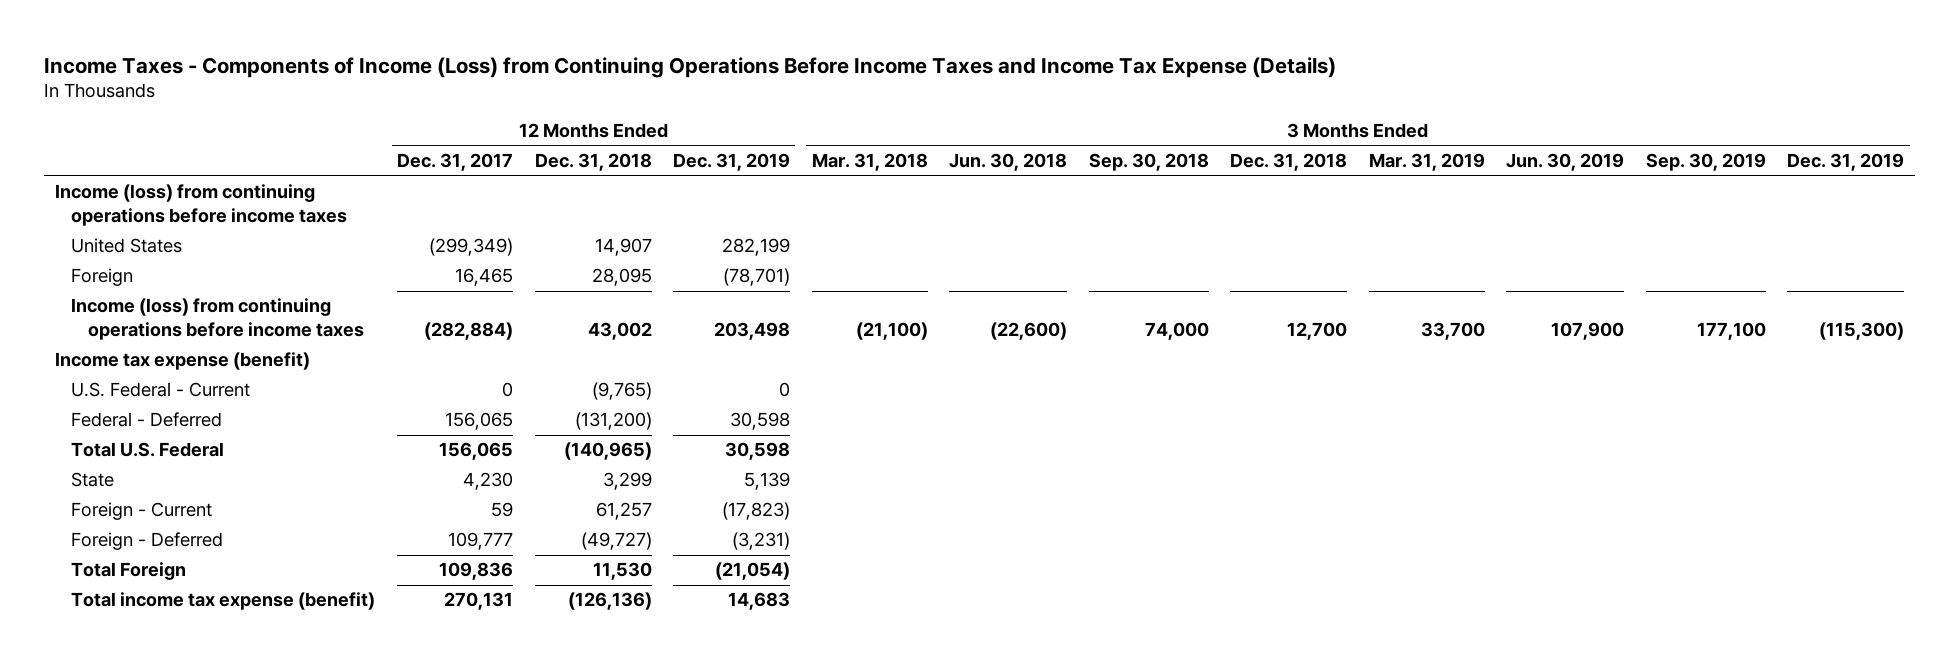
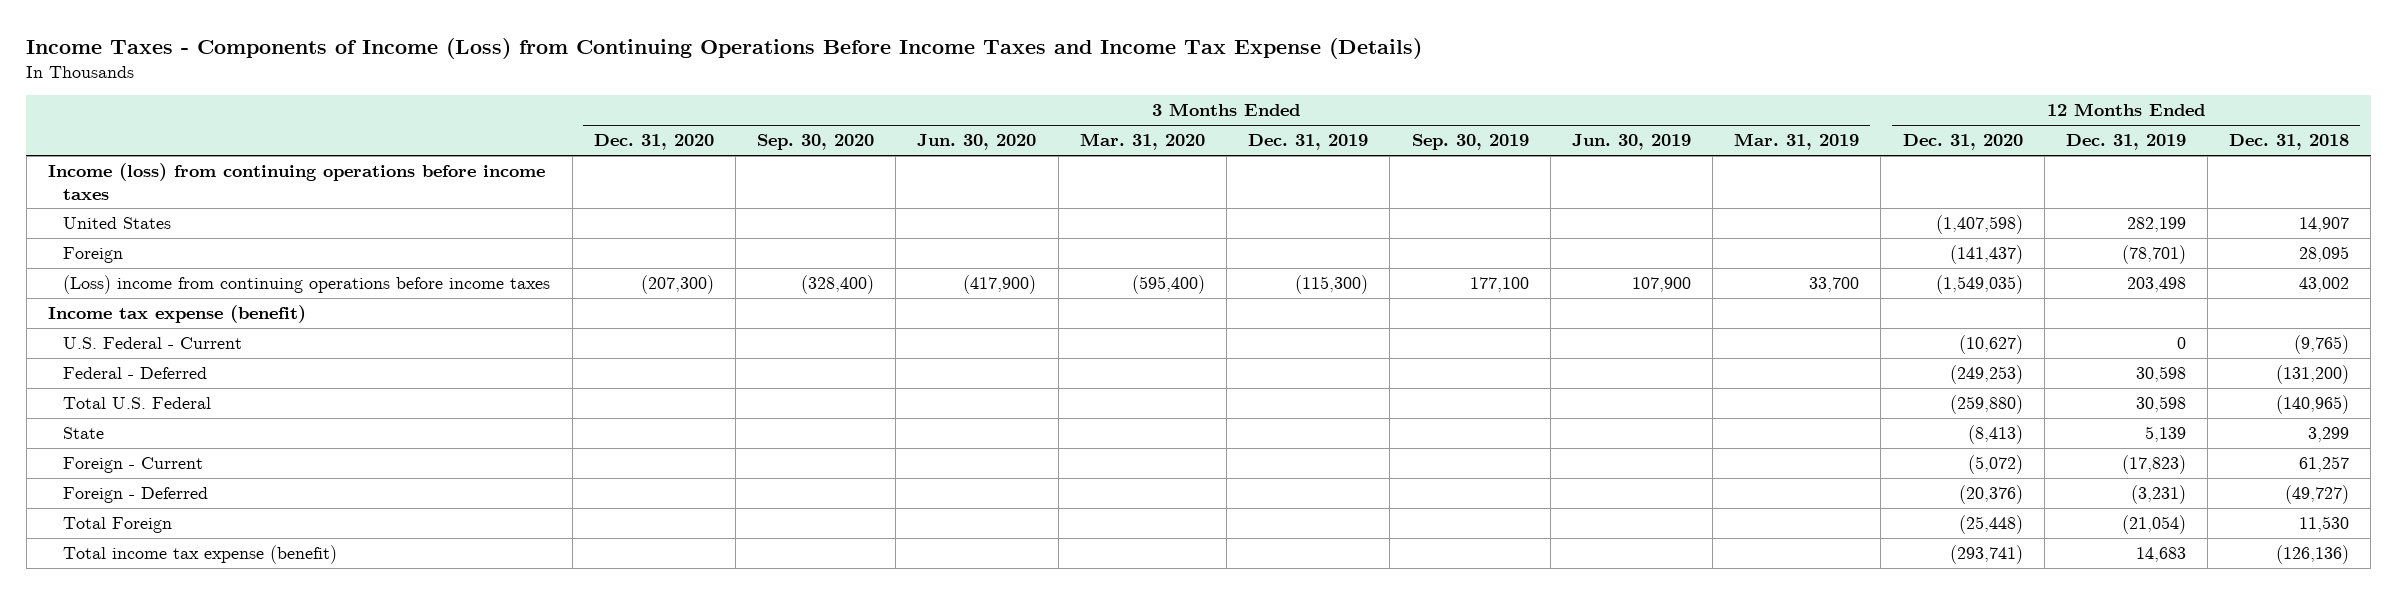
[396,153,513,172] Dec. 31, 2017 -> none
[811,153,928,172] Mar. 31, 2018 -> none
[949,153,1068,172] Jun. 30, 2018 -> none
[1088,153,1209,172] Sep. 30, 2018 -> none
[1230,153,1348,172] Dec. 31, 2018 -> none
none -> [593,134,714,151] Dec. 31, 2020
none -> [757,134,875,151] Sep. 30, 2020
none -> [917,134,1037,151] Jun. 30, 2020
none -> [1079,133,1205,151] Mar. 31, 2020
none -> [1902,134,2023,151] Dec. 31, 2020
[71,298,365,341] Income (loss) from continuing operations before income taxes -> [63,275,551,295] (Loss) income from continuing operations before income taxes

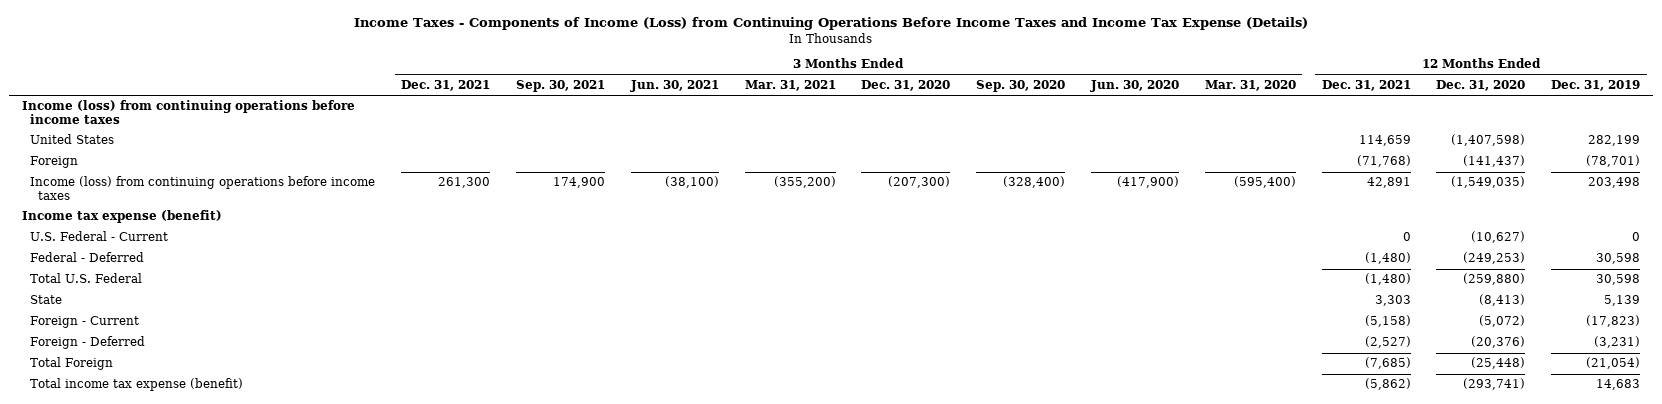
[1248,134,1369,151] Dec. 31, 2019 -> none
[1411,134,1529,151] Sep. 30, 2019 -> none
[1571,134,1691,151] Jun. 30, 2019 -> none
[1734,133,1860,151] Mar. 31, 2019 -> none
[2229,134,2350,151] Dec. 31, 2018 -> none
none -> [401,80,491,92] Dec. 31, 2021
none -> [516,80,606,93] Sep. 30, 2021
none -> [629,80,719,93] Jun. 30, 2021
none -> [744,80,836,92] Mar. 31, 2021
none -> [1321,80,1411,92] Dec. 31, 2021
[63,275,551,295] (Loss) income from continuing operations before income taxes -> [30,176,376,200] Income (loss) from continuing operations before income taxes

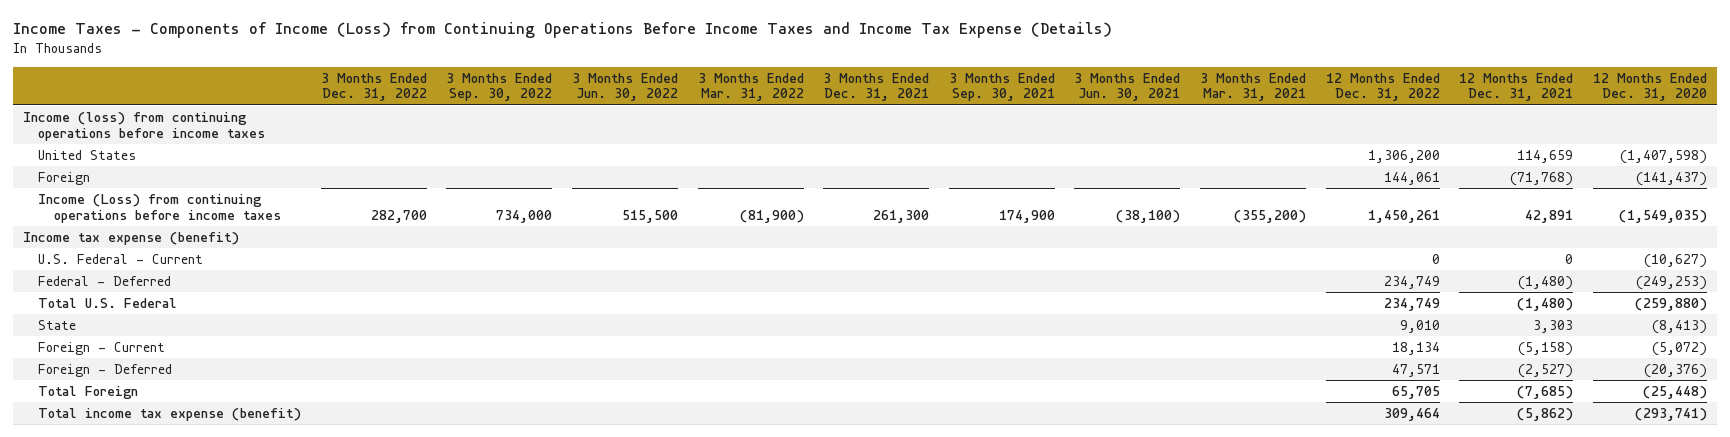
[861,80,951,92] Dec. 31, 2020 -> none
[976,80,1066,93] Sep. 30, 2020 -> none
[1089,80,1179,93] Jun. 30, 2020 -> none
[1204,80,1296,92] Mar. 31, 2020 -> none
[1551,80,1641,92] Dec. 31, 2019 -> none
none -> [320,72,427,102] 3 Months Ended Dec. 31, 2022
none -> [446,72,553,102] 3 Months Ended Sep. 30, 2022
none -> [571,72,678,102] 3 Months Ended Jun. 30, 2022
none -> [697,72,804,102] 3 Months Ended Mar. 31, 2022
none -> [1325,72,1440,102] 12 Months Ended Dec. 31, 2022
[30,176,376,200] Income (loss) from continuing operations before income taxes -> [38,193,281,223] Income (Loss) from continuing operations before income taxes

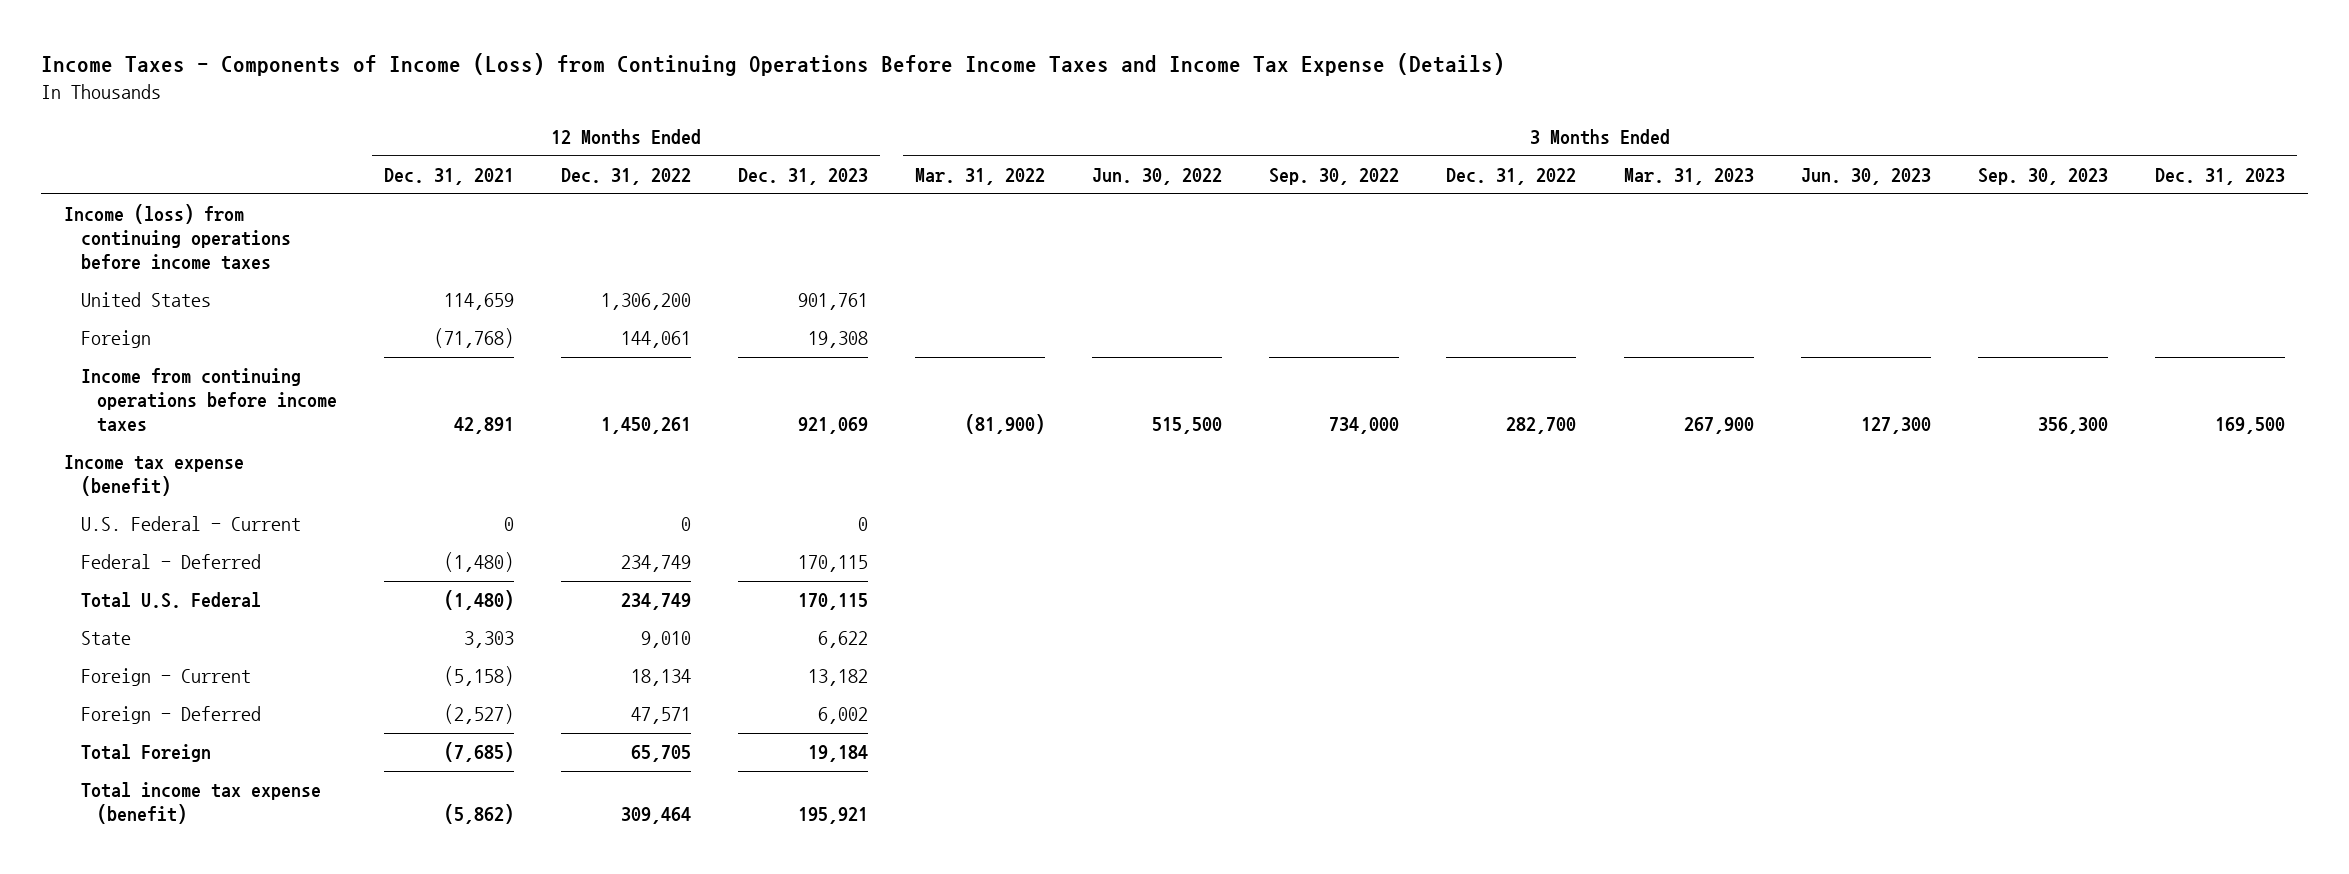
[823,72,930,102] 3 Months Ended Dec. 31, 2021 -> none
[948,72,1055,102] 3 Months Ended Sep. 30, 2021 -> none
[1074,72,1181,102] 3 Months Ended Jun. 30, 2021 -> none
[1199,72,1306,102] 3 Months Ended Mar. 31, 2021 -> none
[1592,72,1707,102] 12 Months Ended Dec. 31, 2020 -> none
none -> [738,167,869,185] Dec. 31, 2023
none -> [1623,167,1754,185] Mar. 31, 2023
none -> [1800,167,1931,185] Jun. 30, 2023
none -> [1977,167,2108,185] Sep. 30, 2023
none -> [2154,167,2285,185] Dec. 31, 2023
[38,193,281,223] Income (Loss) from continuing operations before income taxes -> [80,368,337,432] Income from continuing operations before income taxes

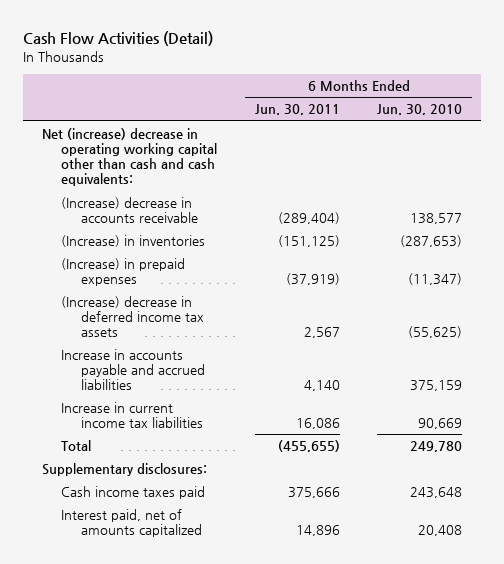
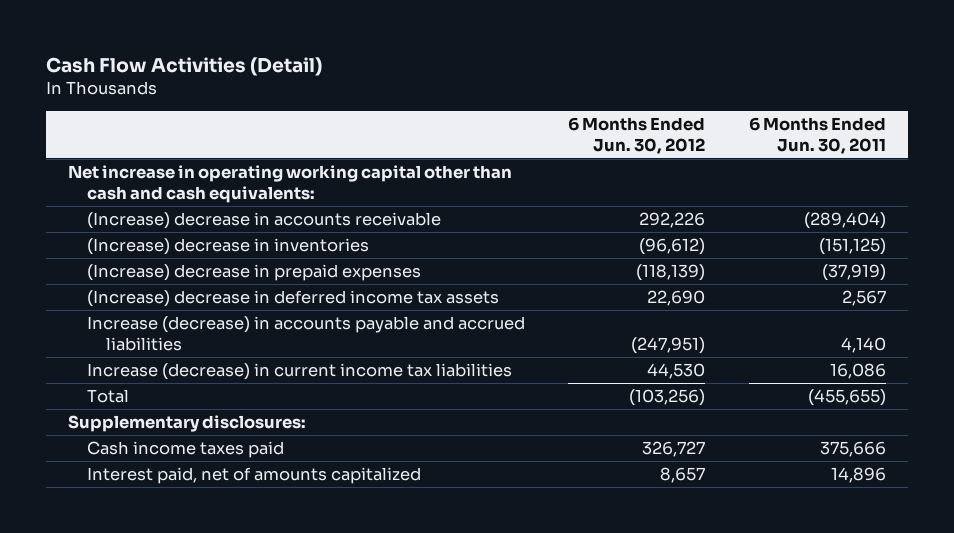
[377,104,463,116] Jun. 30, 2010 -> none
none -> [568,116,706,155] 6 Months Ended Jun. 30, 2012
[41,128,218,187] Net (increase) decrease in operating working capital other than cash and cash equivalents: -> [67,164,512,204] Net increase in operating working capital other than cash and cash equivalents:
[61,235,206,248] (Increase) in inventories -> [86,237,369,255] (Increase) decrease in inventories
[61,258,186,287] (Increase) in prepaid expenses -> [86,263,421,281] (Increase) decrease in prepaid expenses
[61,349,206,391] Increase in accounts payable and accrued liabilities -> [86,315,525,352] Increase (decrease) in accounts payable and accrued liabilities
[61,402,204,429] Increase in current income tax liabilities -> [86,362,512,380] Increase (decrease) in current income tax liabilities

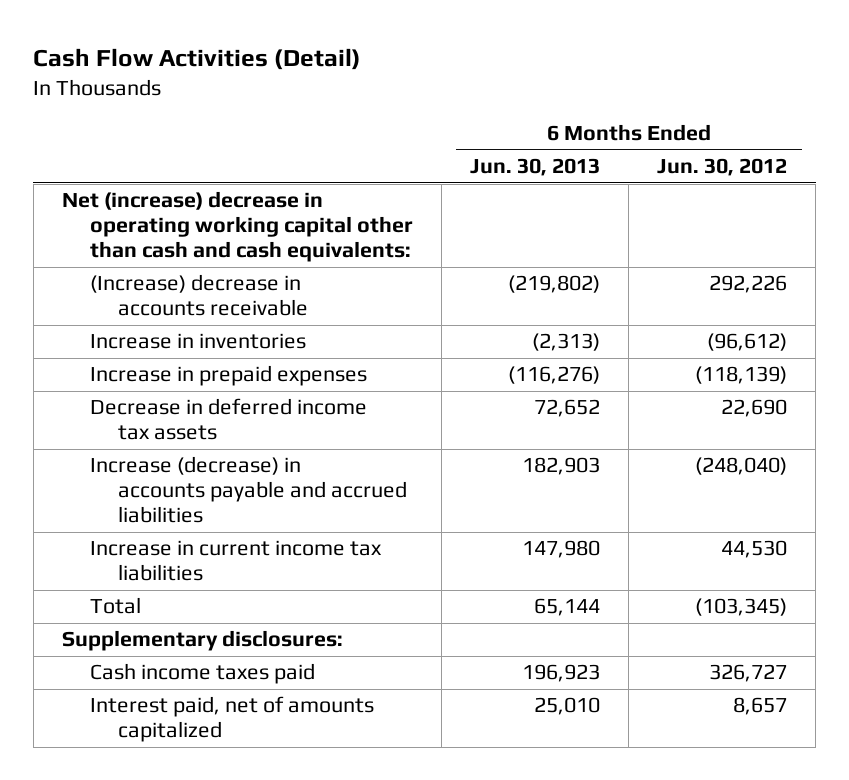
[748,116,886,155] 6 Months Ended Jun. 30, 2011 -> none
none -> [470,158,601,177] Jun. 30, 2013
[67,164,512,204] Net increase in operating working capital other than cash and cash equivalents: -> [61,191,414,263] Net (increase) decrease in operating working capital other than cash and cash equivalents:
[86,237,369,255] (Increase) decrease in inventories -> [90,333,307,350] Increase in inventories
[86,263,421,281] (Increase) decrease in prepaid expenses -> [90,365,368,387] Increase in prepaid expenses
[86,289,499,307] (Increase) decrease in deferred income tax assets -> [90,398,368,441] Decrease in deferred income tax assets
[631,337,706,355] (247,951) -> [695,457,788,476] (248,040)
[86,362,512,380] Increase (decrease) in current income tax liabilities -> [90,540,383,582] Increase in current income tax liabilities
[629,388,706,406] (103,256) -> [695,598,788,617] (103,345)

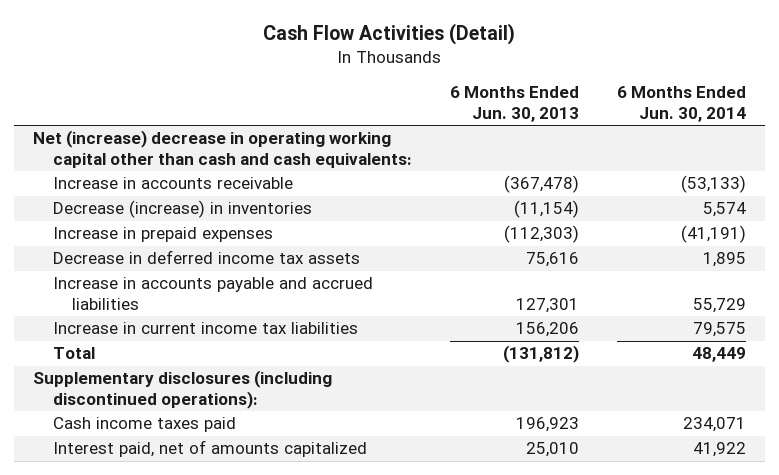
[657,158,788,177] Jun. 30, 2012 -> none
none -> [616,86,746,122] 6 Months Ended Jun. 30, 2014
[90,274,309,317] (Increase) decrease in accounts receivable -> [52,177,293,190] Increase in accounts receivable
[508,275,601,294] (219,802) -> [503,175,579,194] (367,478)
[90,333,307,350] Increase in inventories -> [52,200,312,219] Decrease (increase) in inventories
[532,333,601,352] (2,313) -> [513,200,579,219] (11,154)
[508,366,601,385] (116,276) -> [503,225,579,244] (112,303)
[534,399,601,418] 72,652 -> [525,252,579,268] 75,616
[90,456,408,524] Increase (decrease) in accounts payable and accrued liabilities -> [52,277,373,310] Increase in accounts payable and accrued liabilities
[522,457,601,476] 182,903 -> [515,297,579,313] 127,301
[522,540,601,559] 147,980 -> [515,322,579,338] 156,206
[534,598,601,617] 65,144 -> [502,345,579,364] (131,812)
[61,630,343,652] Supplementary disclosures: -> [33,370,333,409] Supplementary disclosures (including discontinued operations):

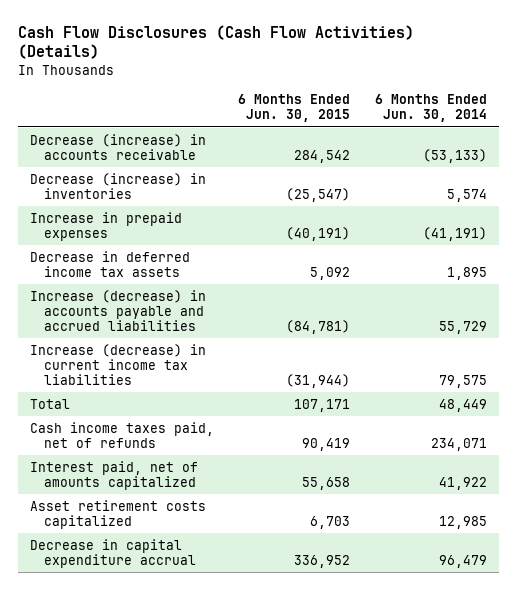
[263,23,516,46] Cash Flow Activities (Detail) -> [17,24,414,60] Cash Flow Disclosures (Cash Flow Activities) (Details)
[449,86,579,122] 6 Months Ended Jun. 30, 2013 -> none
none -> [238,94,351,123] 6 Months Ended Jun. 30, 2015
[33,130,412,168] Net (increase) decrease in operating working capital other than cash and cash equivalents: -> none
[52,177,293,190] Increase in accounts receivable -> [29,133,206,160] Decrease (increase) in accounts receivable
[52,277,373,310] Increase in accounts payable and accrued liabilities -> [29,289,206,331] Increase (decrease) in accounts payable and accrued liabilities
[52,322,358,335] Increase in current income tax liabilities -> [29,343,206,385] Increase (decrease) in current income tax liabilities
[33,370,333,409] Supplementary disclosures (including discontinued operations): -> none
[52,417,236,433] Cash income taxes paid -> [29,421,214,448] Cash income taxes paid, net of refunds
none -> [29,499,206,529] Asset retirement costs capitalized
none -> [29,538,196,568] Decrease in capital expenditure accrual

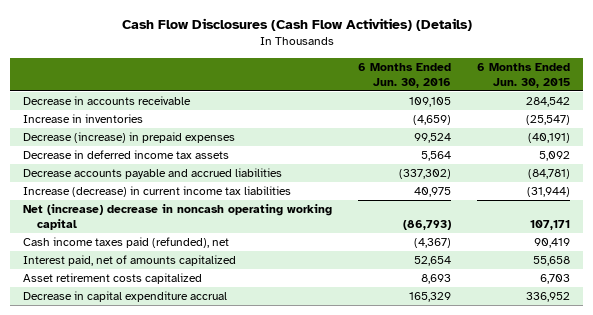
[374,94,487,123] 6 Months Ended Jun. 30, 2014 -> none
none -> [358,62,452,88] 6 Months Ended Jun. 30, 2016
[29,133,206,160] Decrease (increase) in accounts receivable -> [23,96,192,106] Decrease in accounts receivable
[29,172,206,199] Decrease (increase) in inventories -> [23,114,144,124] Increase in inventories
[29,211,182,241] Increase in prepaid expenses -> [23,132,236,144] Decrease (increase) in prepaid expenses
[29,289,206,331] Increase (decrease) in accounts payable and accrued liabilities -> [23,168,283,180] Decrease accounts payable and accrued liabilities
[29,398,70,409] Total -> [23,204,333,231] Net (increase) decrease in noncash operating working capital
[29,421,214,448] Cash income taxes paid, net of refunds -> [23,237,230,249] Cash income taxes paid (refunded), net

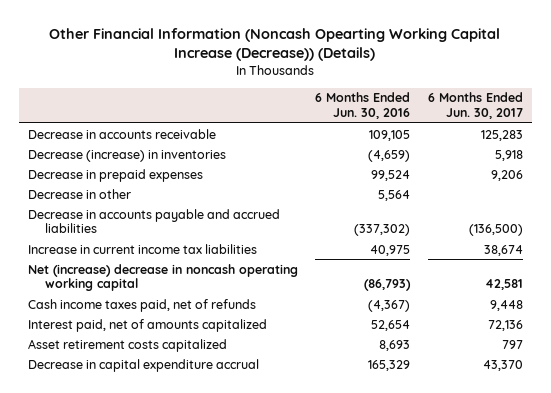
[121,18,472,32] Cash Flow Disclosures (Cash Flow Activities) (Details) -> [49,27,501,62] Other Financial Information (Noncash Opearting Working Capital Increase (Decrease)) (Details)
[477,62,571,88] 6 Months Ended Jun. 30, 2015 -> none
none -> [427,92,523,119] 6 Months Ended Jun. 30, 2017
[23,114,144,124] Increase in inventories -> [27,149,226,162] Decrease (increase) in inventories
[23,132,236,144] Decrease (increase) in prepaid expenses -> [27,168,203,182] Decrease in prepaid expenses
[23,150,230,160] Decrease in deferred income tax assets -> [27,188,131,199] Decrease in other
[23,168,283,180] Decrease accounts payable and accrued liabilities -> [27,208,280,234] Decrease in accounts payable and accrued liabilities
[23,186,292,198] Increase (decrease) in current income tax liabilities -> [27,243,257,254] Increase in current income tax liabilities
[23,237,230,249] Cash income taxes paid (refunded), net -> [27,298,256,312] Cash income taxes paid, net of refunds

